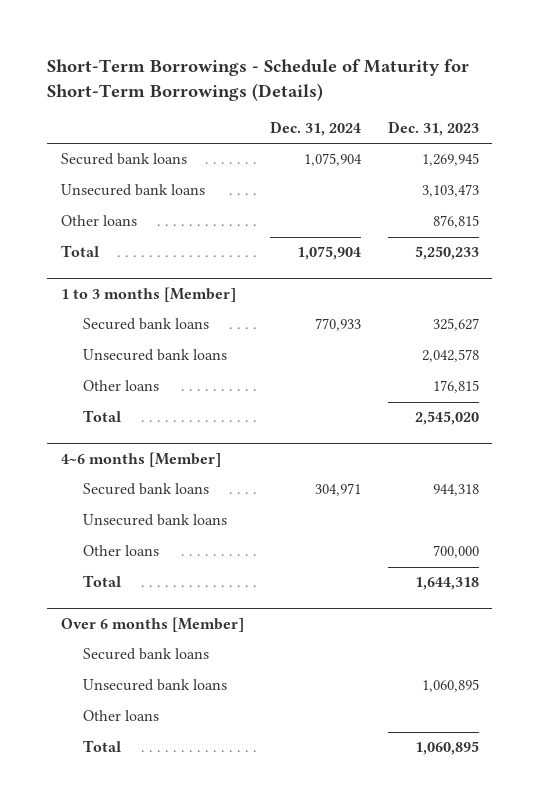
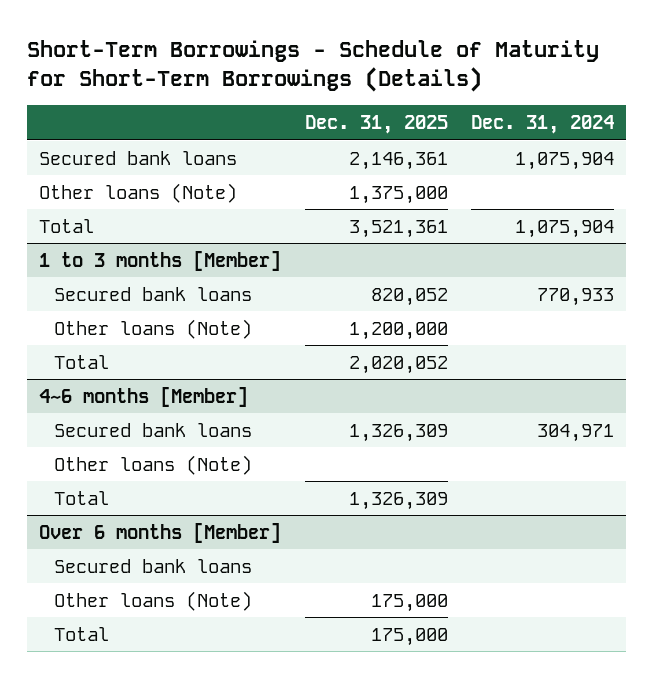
[387,121,479,137] Dec. 31, 2023 -> none
none -> [304,115,448,135] Dec. 31, 2025
[60,184,205,197] Unsecured bank loans -> none
[60,215,137,227] Other loans -> [39,182,238,203] Other loans (Note)
[82,349,227,362] Unsecured bank loans -> none
[82,380,159,392] Other loans -> [54,318,253,339] Other loans (Note)
[82,514,227,527] Unsecured bank loans -> none
[82,545,159,557] Other loans -> [54,454,253,475] Other loans (Note)
[82,679,227,692] Unsecured bank loans -> none
[82,710,159,722] Other loans -> [54,590,253,611] Other loans (Note)

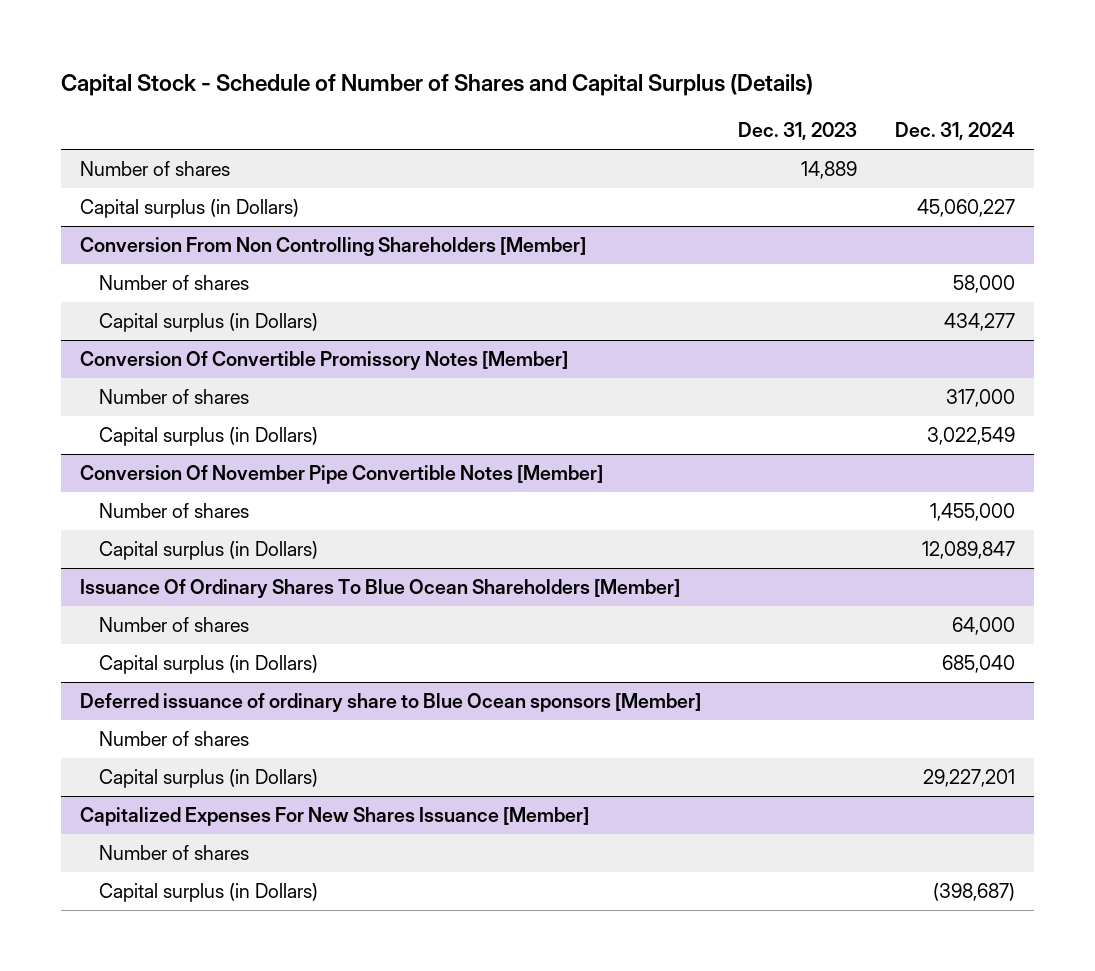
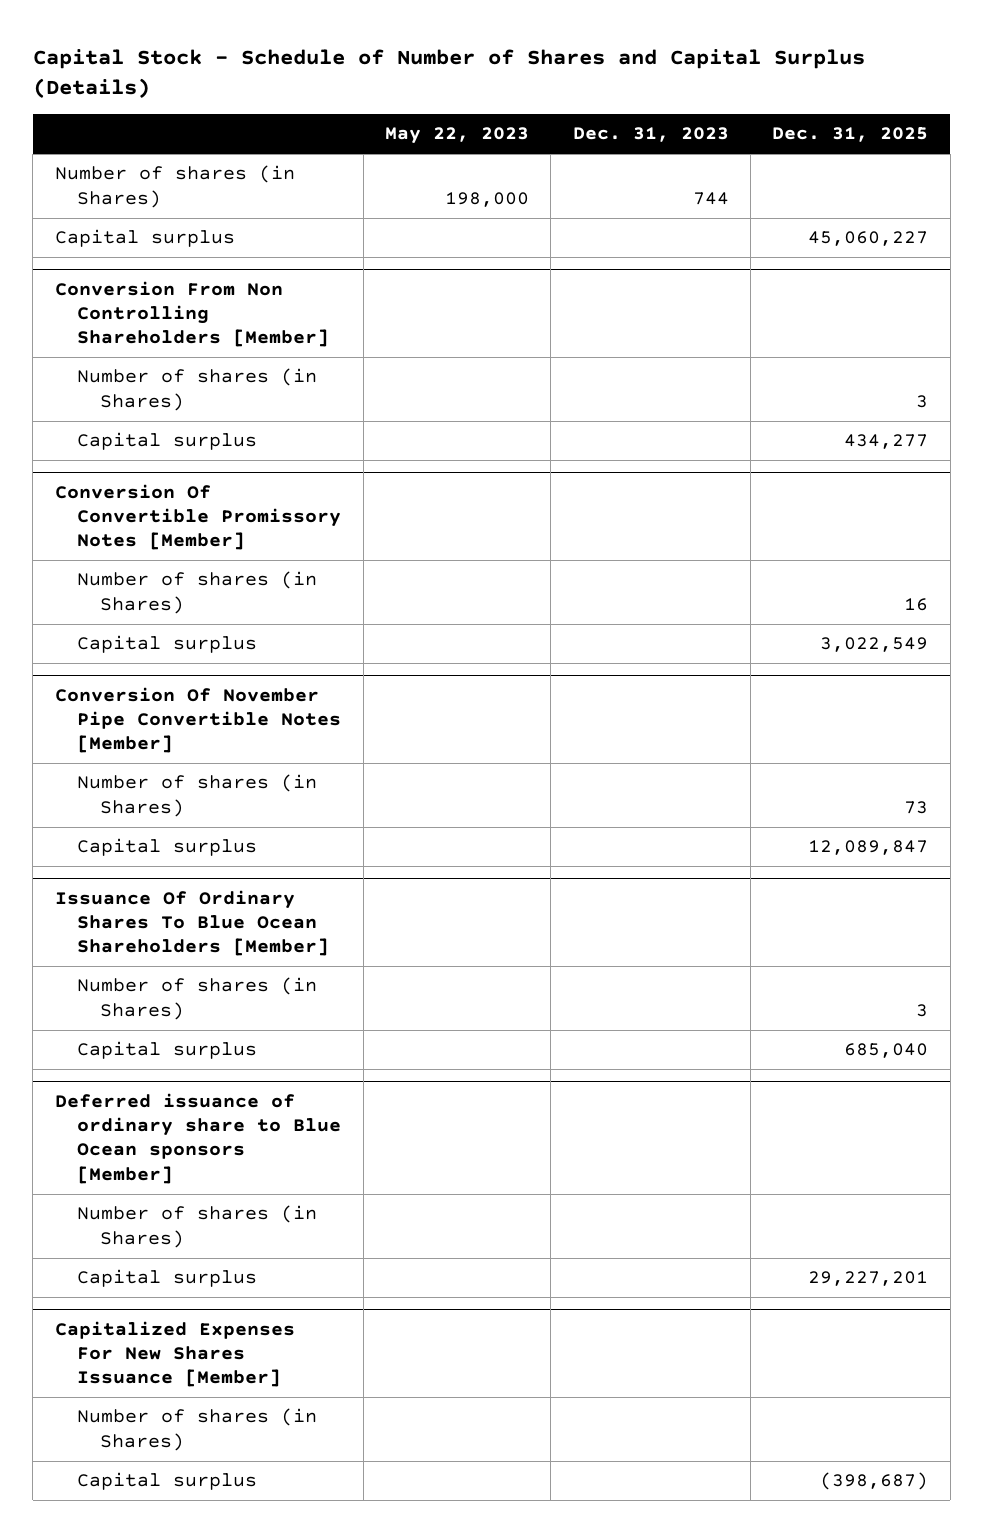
[895,122,1016,141] Dec. 31, 2024 -> none
none -> [384,127,529,145] May 22, 2023
none -> [772,127,929,143] Dec. 31, 2025
[79,161,230,177] Number of shares -> [54,165,295,208] Number of shares (in Shares)
[801,161,858,180] 14,889 -> [692,191,729,205] 744
[79,199,299,219] Capital surplus (in Dollars) -> [54,229,235,248] Capital surplus
[99,275,250,291] Number of shares -> [77,368,318,411] Number of shares (in Shares)
[99,313,319,333] Capital surplus (in Dollars) -> [77,432,258,451] Capital surplus
[99,389,250,405] Number of shares -> [77,571,318,614] Number of shares (in Shares)
[99,427,319,447] Capital surplus (in Dollars) -> [77,635,258,654] Capital surplus
[99,503,250,519] Number of shares -> [77,774,318,817] Number of shares (in Shares)
[99,541,319,561] Capital surplus (in Dollars) -> [77,838,258,857] Capital surplus
[99,617,250,633] Number of shares -> [77,977,318,1020] Number of shares (in Shares)
[99,655,319,675] Capital surplus (in Dollars) -> [77,1041,258,1060] Capital surplus
[99,731,250,747] Number of shares -> [77,1205,318,1248] Number of shares (in Shares)
[99,769,319,789] Capital surplus (in Dollars) -> [77,1269,258,1288] Capital surplus
[99,845,250,861] Number of shares -> [77,1408,318,1451] Number of shares (in Shares)
[99,883,319,903] Capital surplus (in Dollars) -> [77,1472,258,1491] Capital surplus

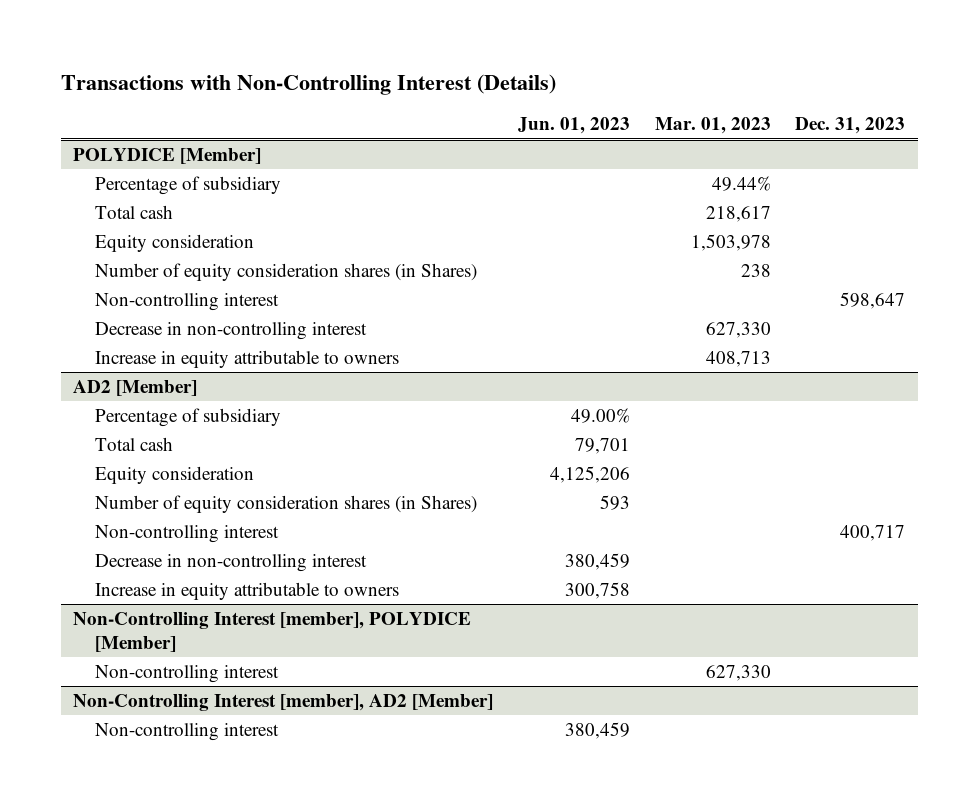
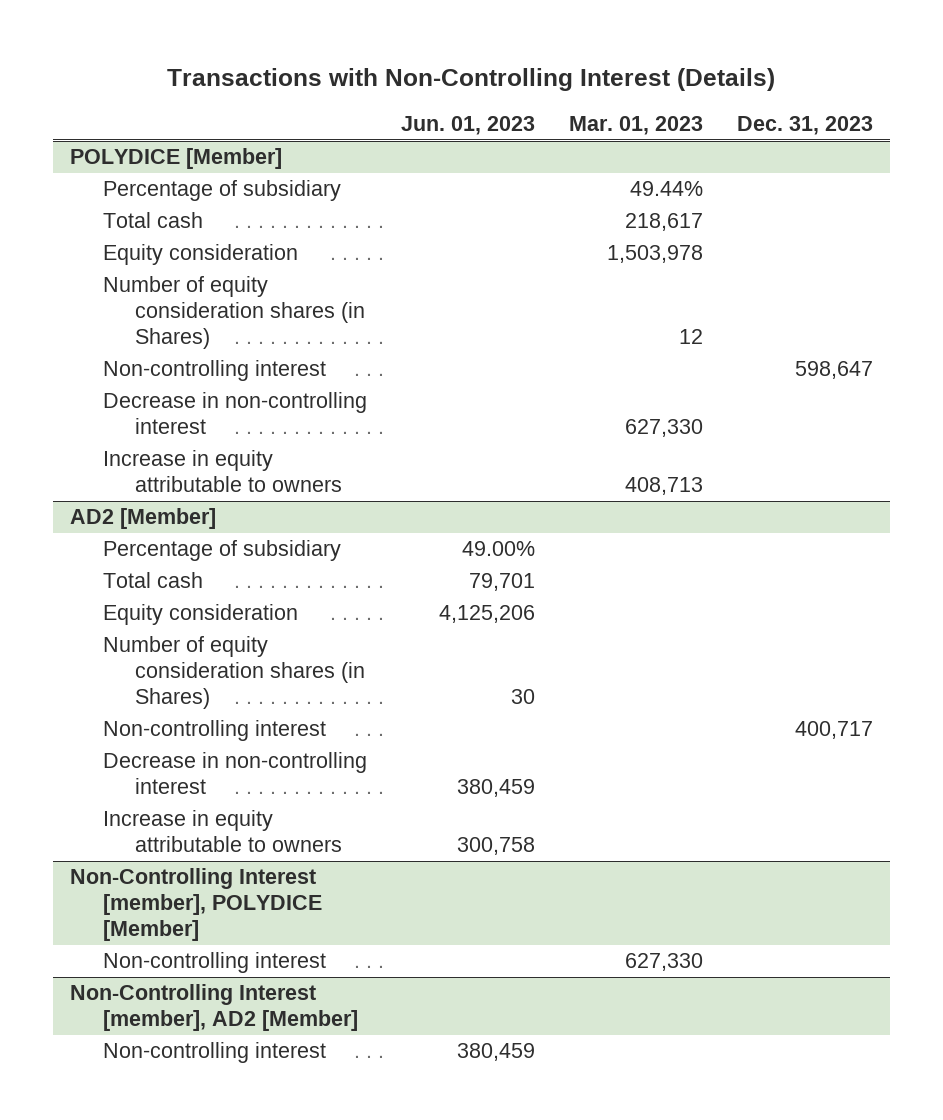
[740,263,771,277] 238 -> [678,329,703,345] 12
[599,494,630,510] 593 -> [510,689,535,705] 30

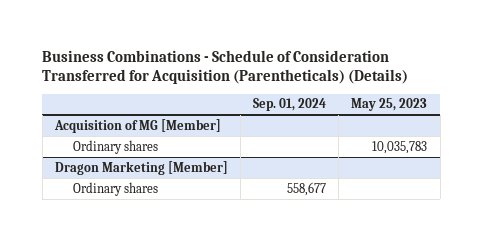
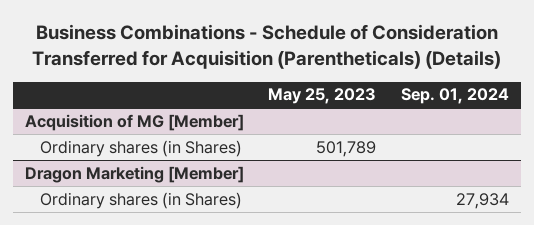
[73,139,159,154] Ordinary shares -> [39,139,242,157] Ordinary shares (in Shares)
[372,140,428,154] 10,035,783 -> [316,140,377,157] 501,789
[73,181,159,196] Ordinary shares -> [39,191,242,209] Ordinary shares (in Shares)
[287,181,327,196] 558,677 -> [455,192,509,209] 27,934

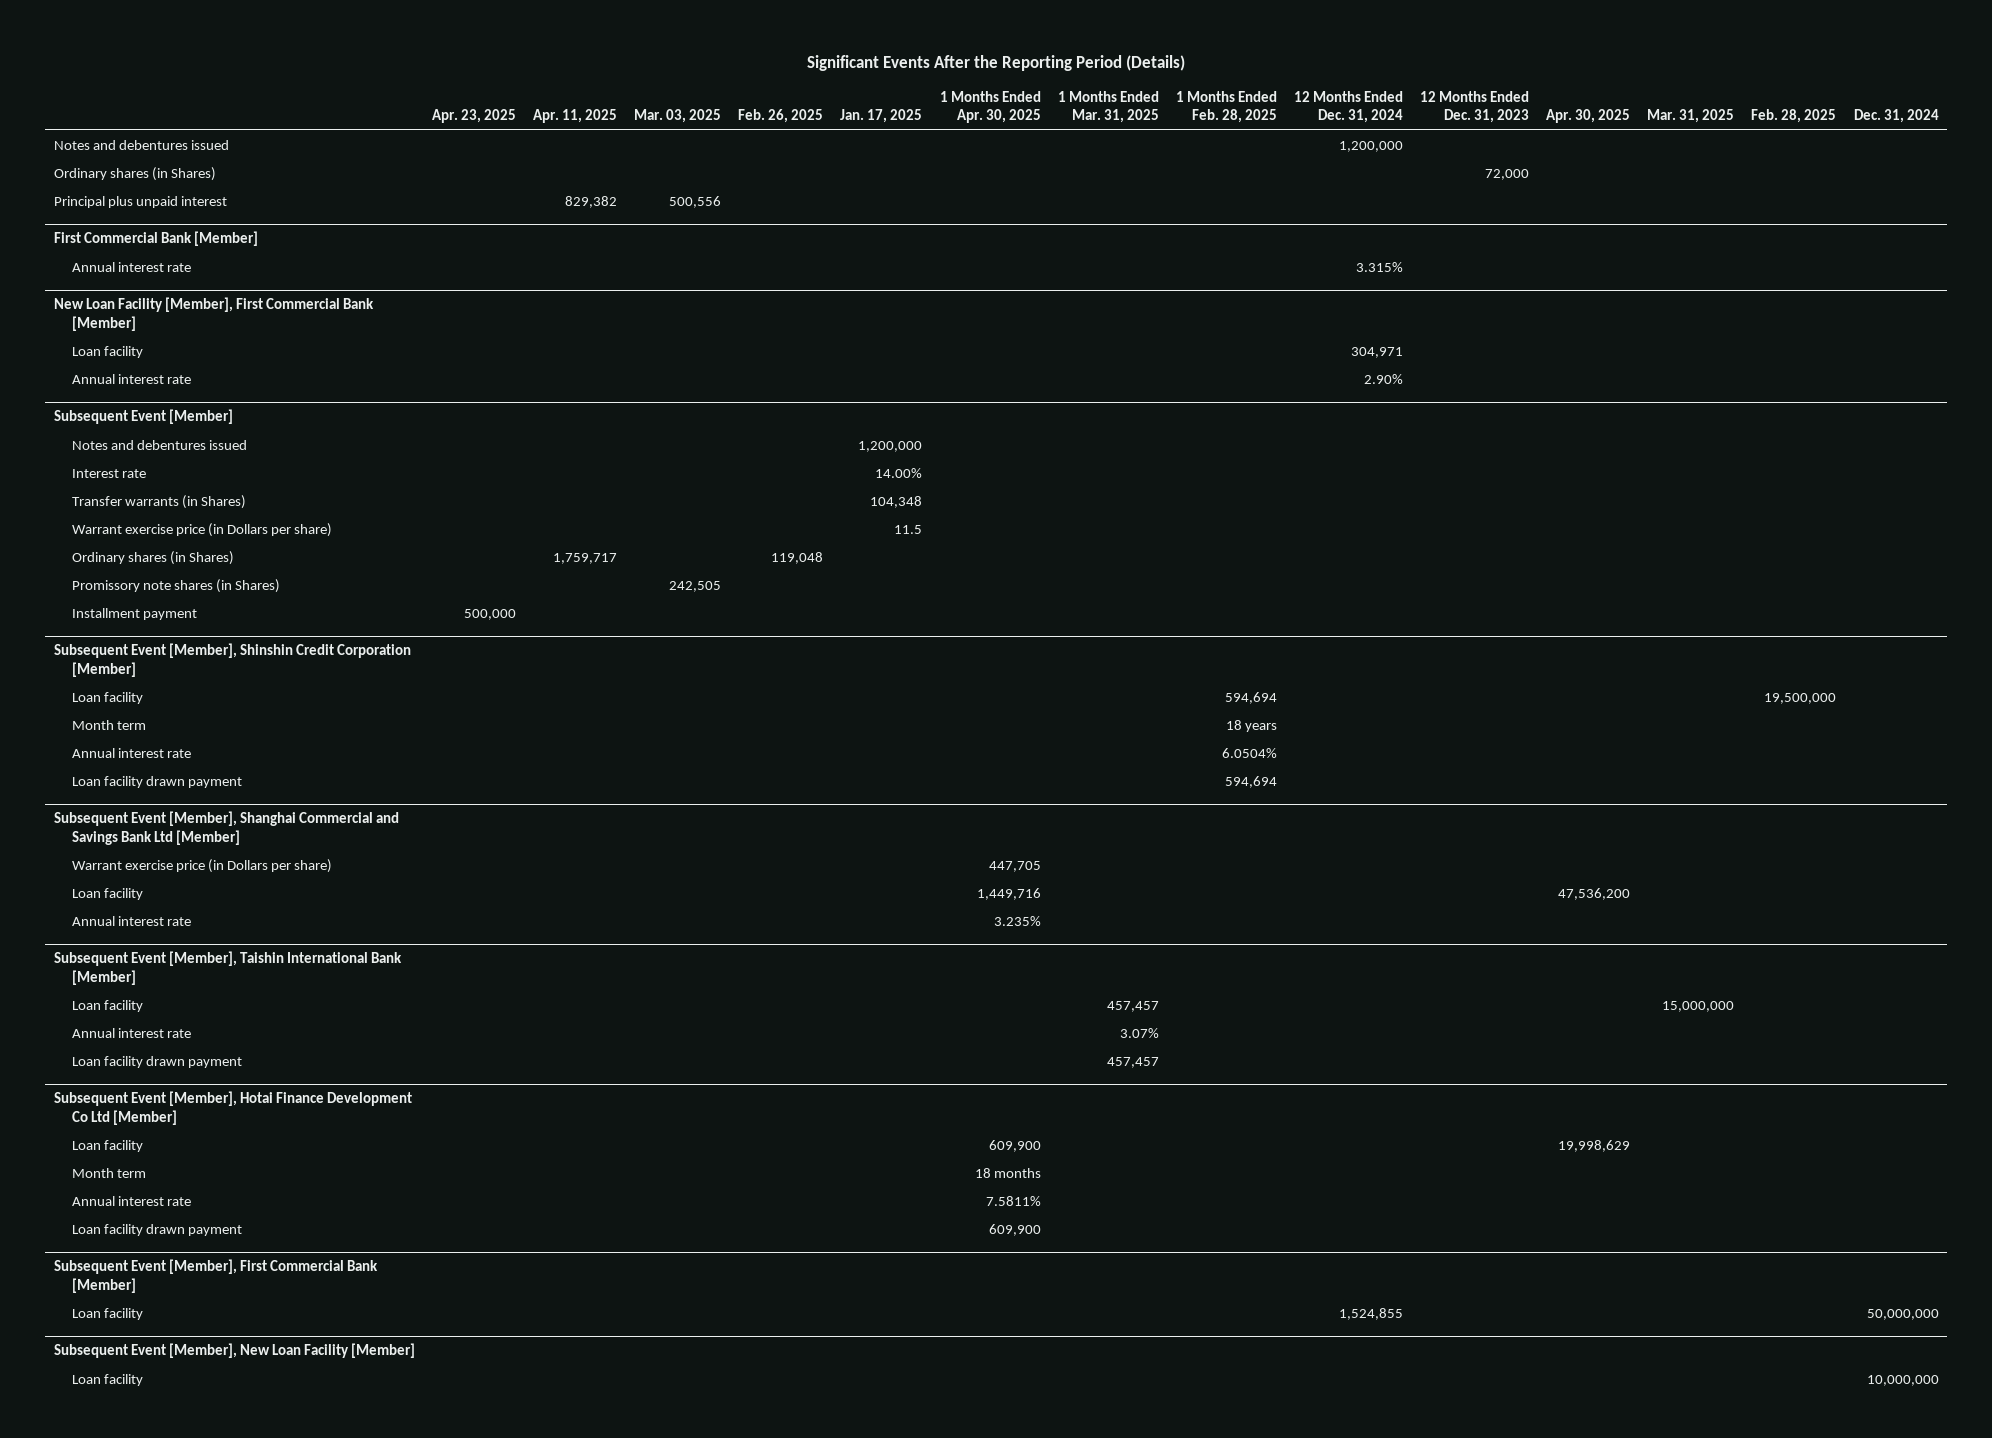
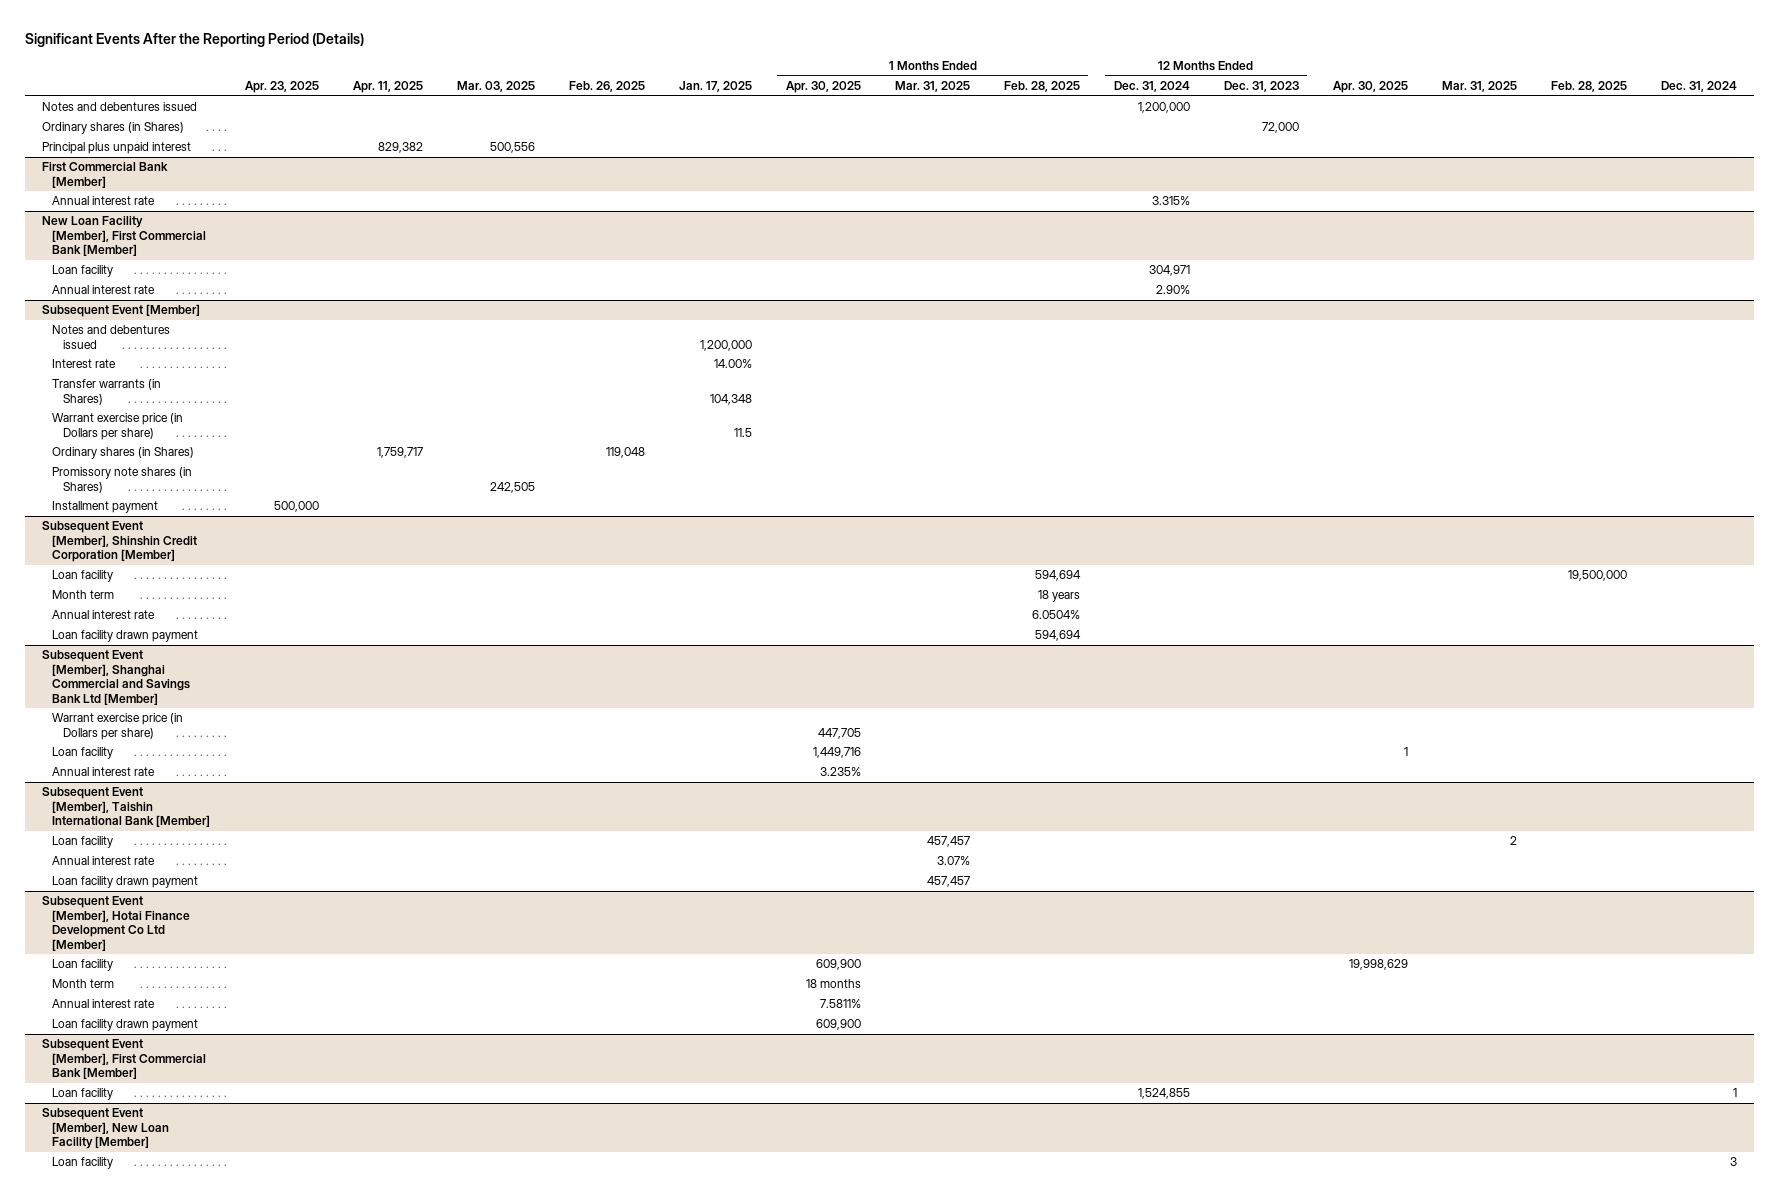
[1558,887,1631,900] 47,536,200 -> [1403,747,1408,757] 1
[1662,1000,1735,1012] 15,000,000 -> [1509,836,1517,846] 2
[1866,1308,1939,1320] 50,000,000 -> [1732,1088,1737,1098] 1
[1866,1374,1939,1386] 10,000,000 -> [1729,1157,1737,1167] 3

